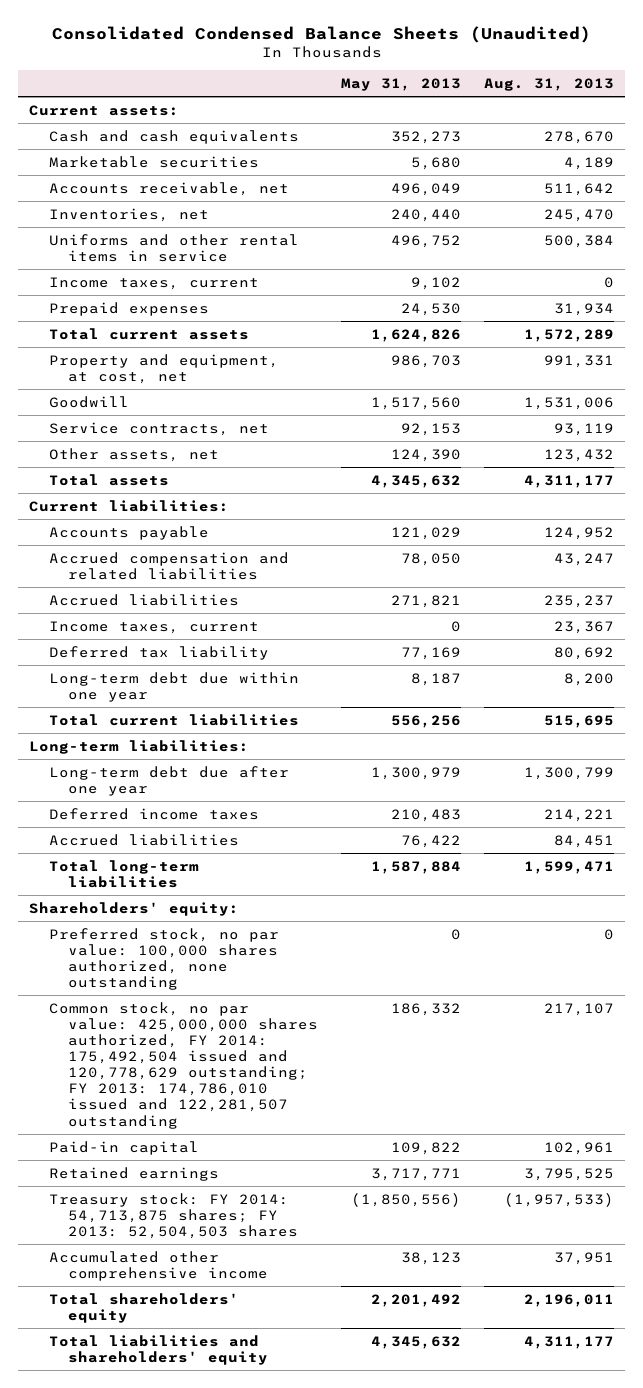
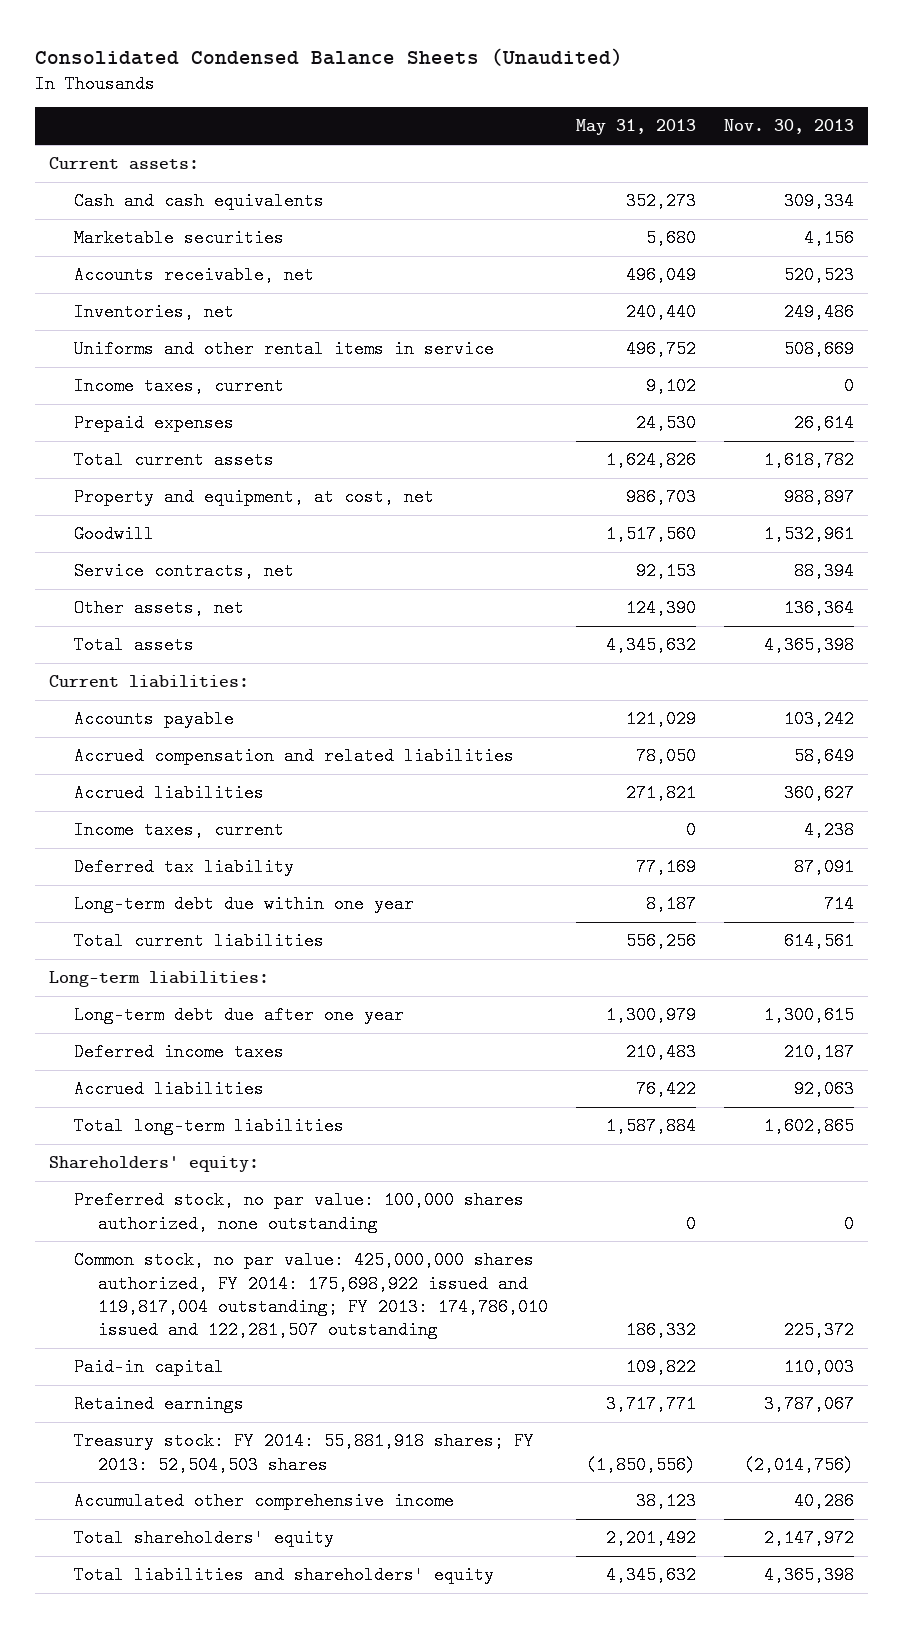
[483,77,614,91] Aug. 31, 2013 -> none
none -> [723,119,854,135] Nov. 30, 2013
[48,1001,319,1129] Common stock, no par value: 425,000,000 shares authorized, FY 2014: 175,492,504 issued and 120,778,629 outstanding; FY 2013: 174,786,010 issued and 122,281,507 outstanding -> [73,1251,549,1340] Common stock, no par value: 425,000,000 shares authorized, FY 2014: 175,698,922 issued and 119,817,004 outstanding; FY 2013: 174,786,010 issued and 122,281,507 outstanding
[48,1192,299,1239] Treasury stock: FY 2014: 54,713,875 shares; FY 2013: 52,504,503 shares -> [73,1432,534,1474] Treasury stock: FY 2014: 55,881,918 shares; FY 2013: 52,504,503 shares

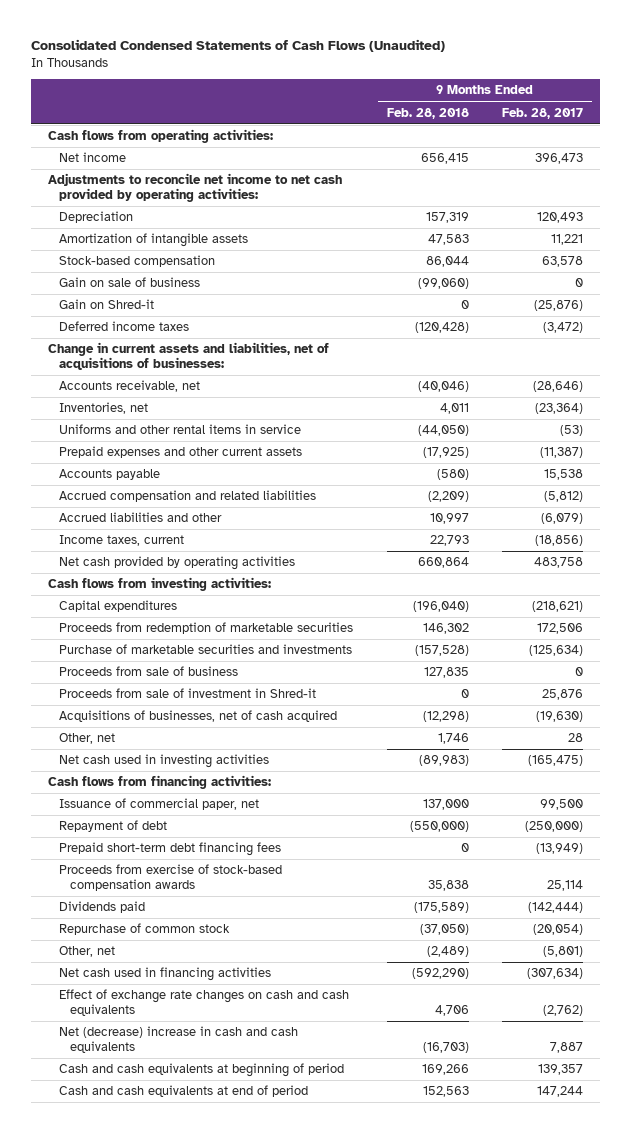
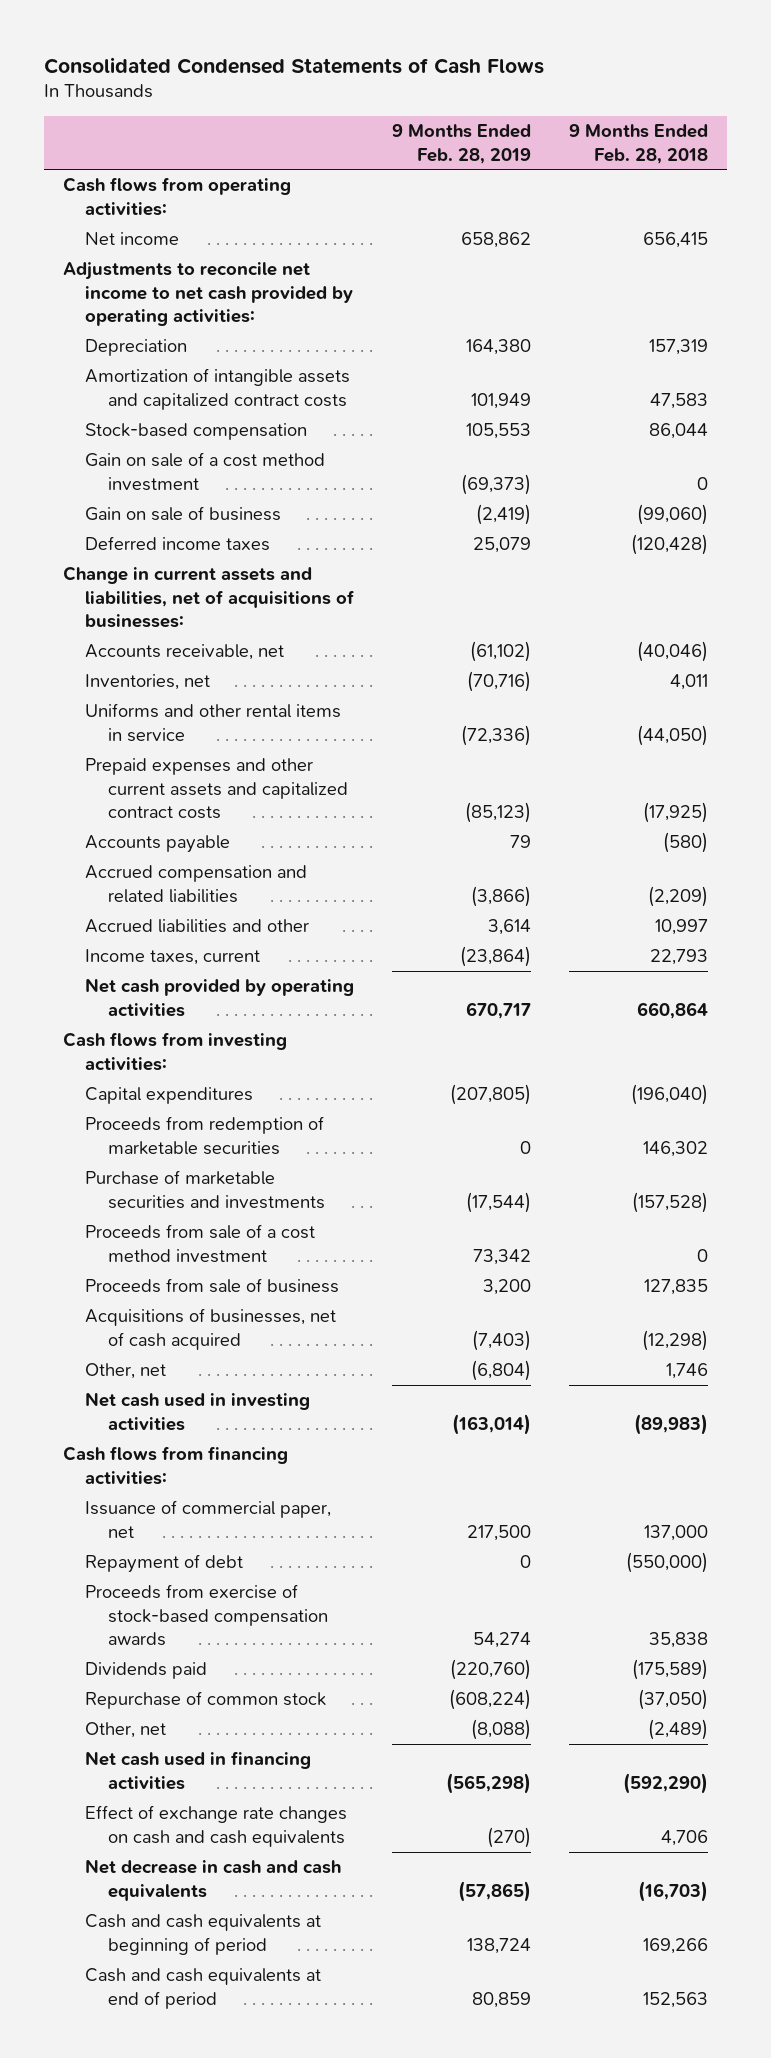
[30,39,445,53] Consolidated Condensed Statements of Cash Flows (Unaudited) -> [43,56,544,74] Consolidated Condensed Statements of Cash Flows
[502,107,584,119] Feb. 28, 2017 -> none
none -> [392,124,532,164] 9 Months Ended Feb. 28, 2019
[58,233,248,248] Amortization of intangible assets -> [85,368,351,410] Amortization of intangible assets and capitalized contract costs
none -> [85,452,326,491] Gain on sale of a cost method investment
[58,299,154,310] Gain on Shred-it -> none
[58,446,302,459] Prepaid expenses and other current assets -> [85,758,348,820] Prepaid expenses and other current assets and capitalized contract costs
none -> [85,1224,316,1263] Proceeds from sale of a cost method investment
[58,688,316,699] Proceeds from sale of investment in Shred-it -> none
[58,842,281,857] Prepaid short-term debt financing fees -> none
[58,1026,298,1053] Net (decrease) increase in cash and cash equivalents -> [85,1859,342,1901] Net decrease in cash and cash equivalents

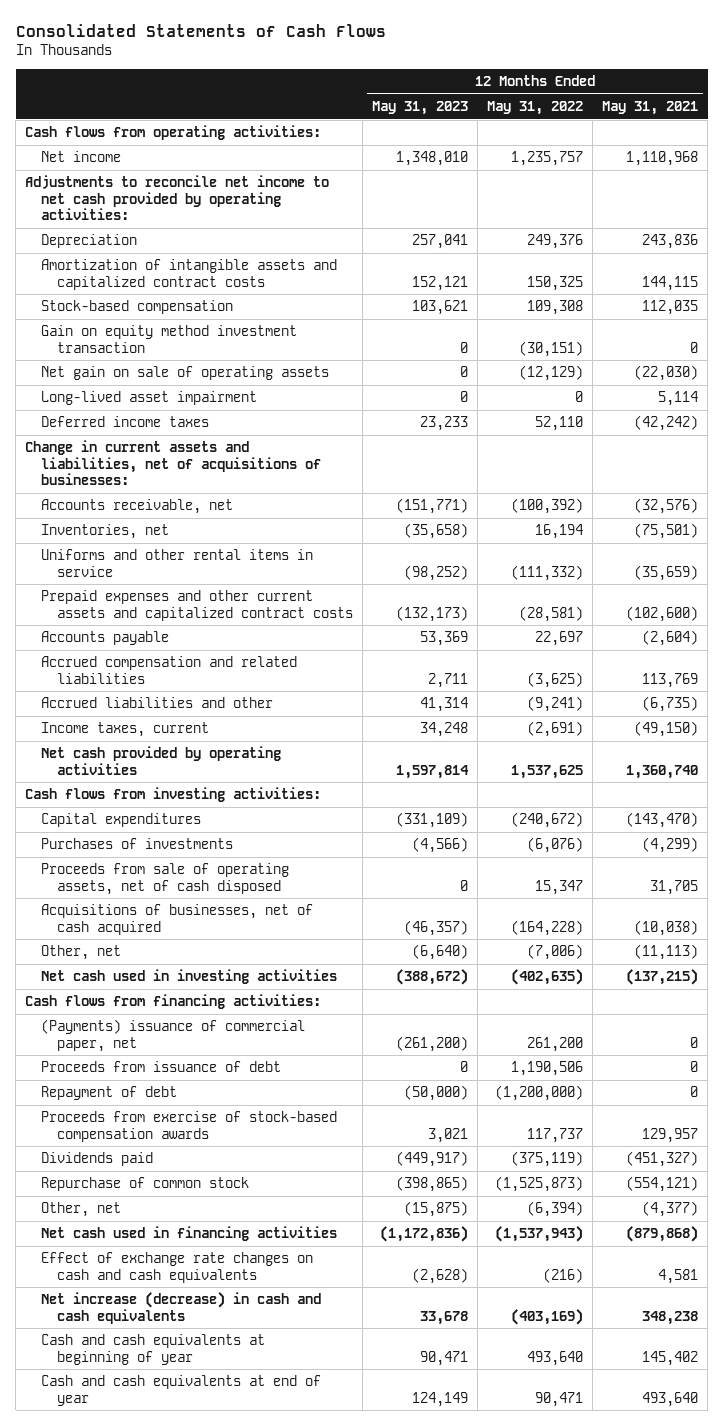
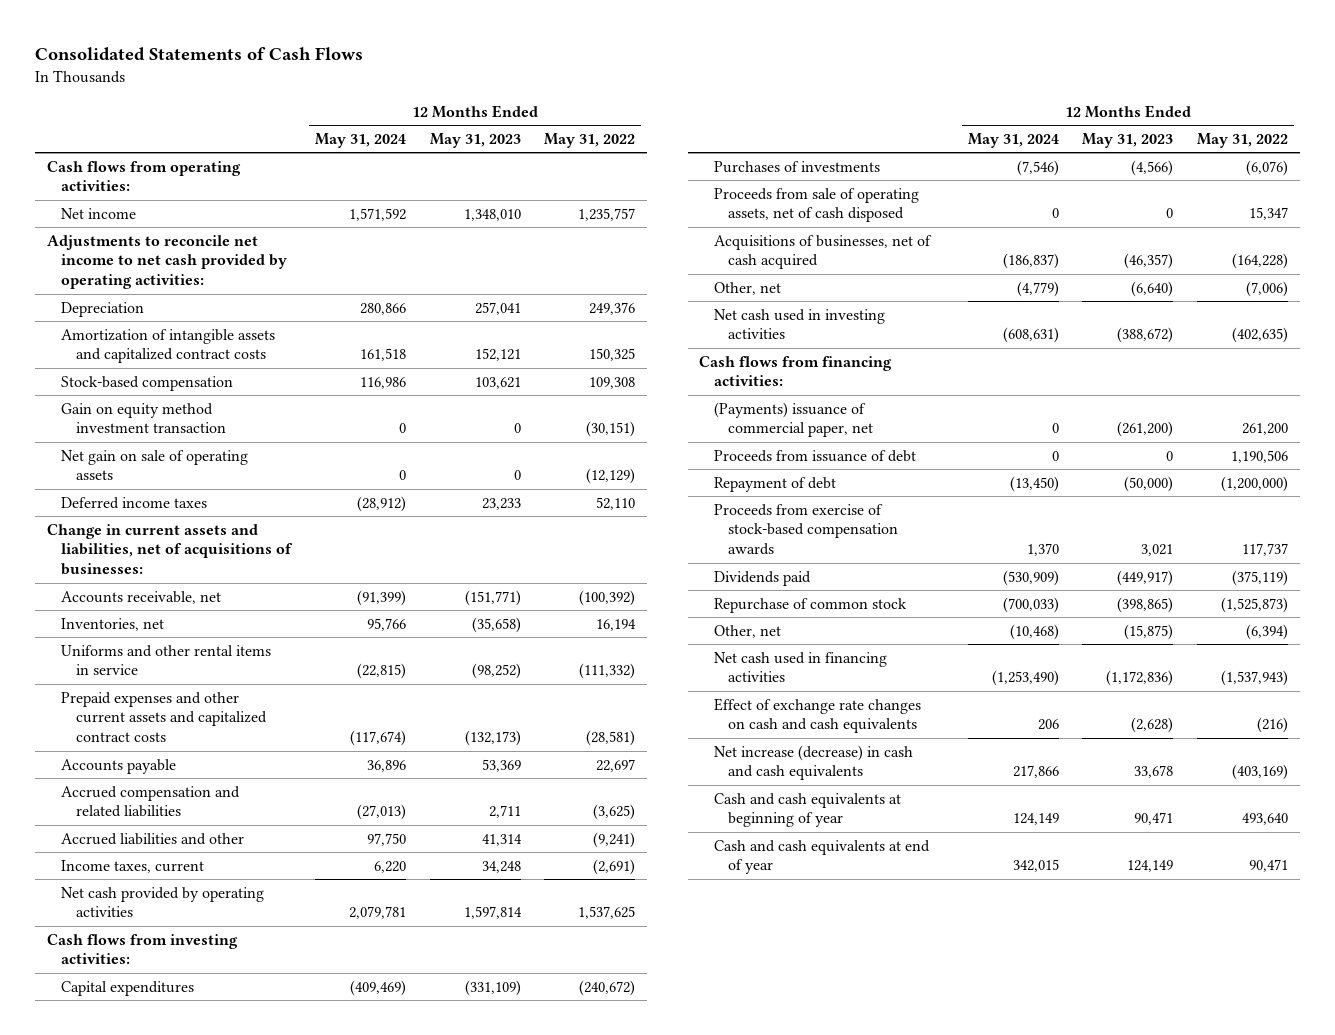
[602,101,699,116] May 31, 2021 -> none
none -> [314,133,406,149] May 31, 2024
[41,391,258,406] Long-lived asset impairment -> none

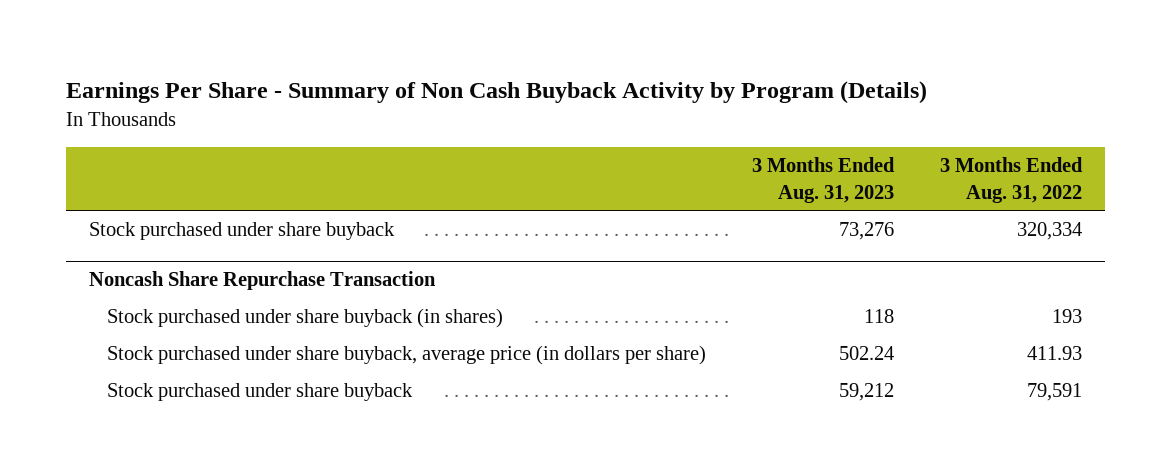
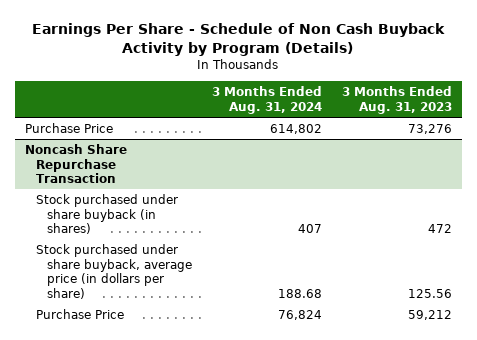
[66,81,928,105] Earnings Per Share - Summary of Non Cash Buyback Activity by Program (Details) -> [32,23,446,56] Earnings Per Share - Schedule of Non Cash Buyback Activity by Program (Details)
[940,156,1084,203] 3 Months Ended Aug. 31, 2022 -> none
none -> [211,86,322,115] 3 Months Ended Aug. 31, 2024
[89,222,396,241] Stock purchased under share buyback -> [25,122,114,133] Purchase Price
[864,309,895,324] 118 -> [427,224,452,234] 472
[839,346,895,361] 502.24 -> [407,289,452,299] 125.56
[107,383,414,402] Stock purchased under share buyback -> [36,308,125,319] Purchase Price

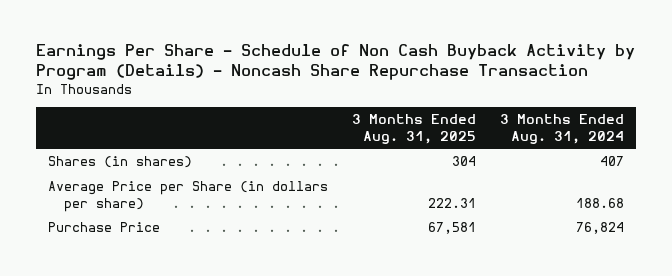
[32,23,446,56] Earnings Per Share - Schedule of Non Cash Buyback Activity by Program (Details) -> [35,43,635,81] Earnings Per Share - Schedule of Non Cash Buyback Activity by Program (Details) - Noncash Share Repurchase Transaction
[341,86,452,115] 3 Months Ended Aug. 31, 2023 -> none
none -> [351,114,476,144] 3 Months Ended Aug. 31, 2025
[25,122,114,133] Purchase Price -> none
[25,143,128,184] Noncash Share Repurchase Transaction -> none
[36,193,179,235] Stock purchased under share buyback (in shares) -> [47,156,192,169] Shares (in shares)
[36,243,192,300] Stock purchased under share buyback, average price (in dollars per share) -> [47,181,328,213] Average Price per Share (in dollars per share)

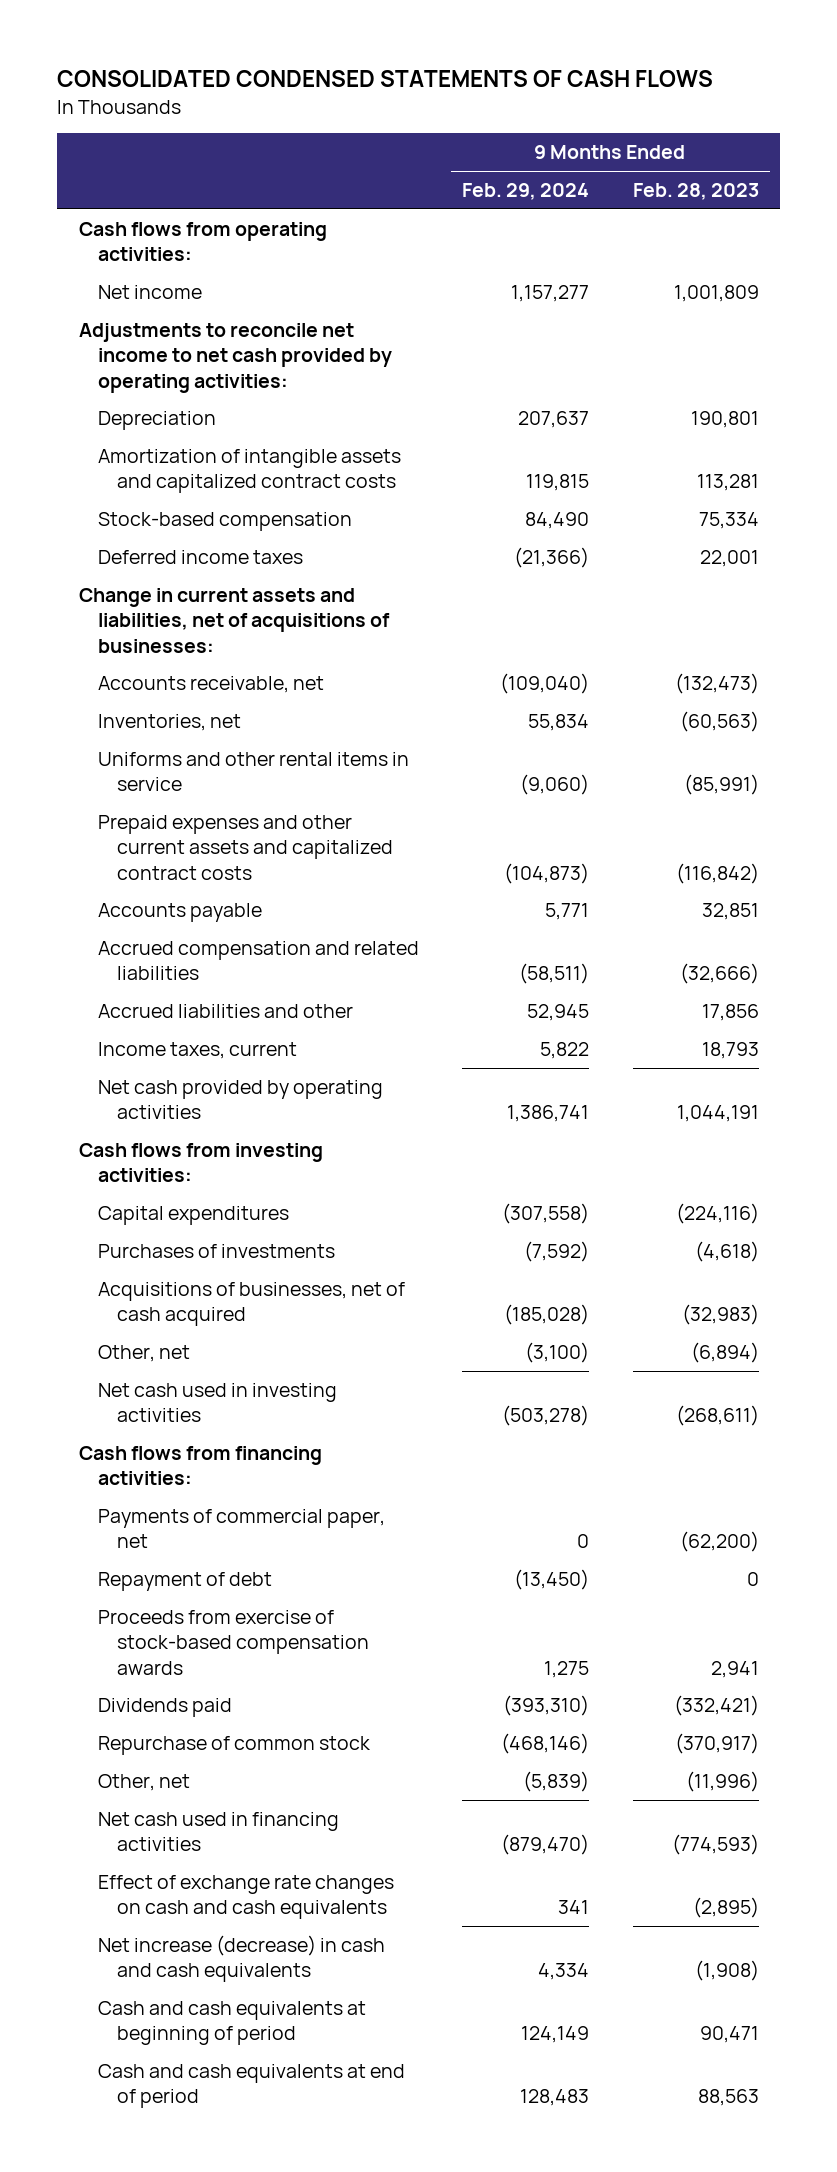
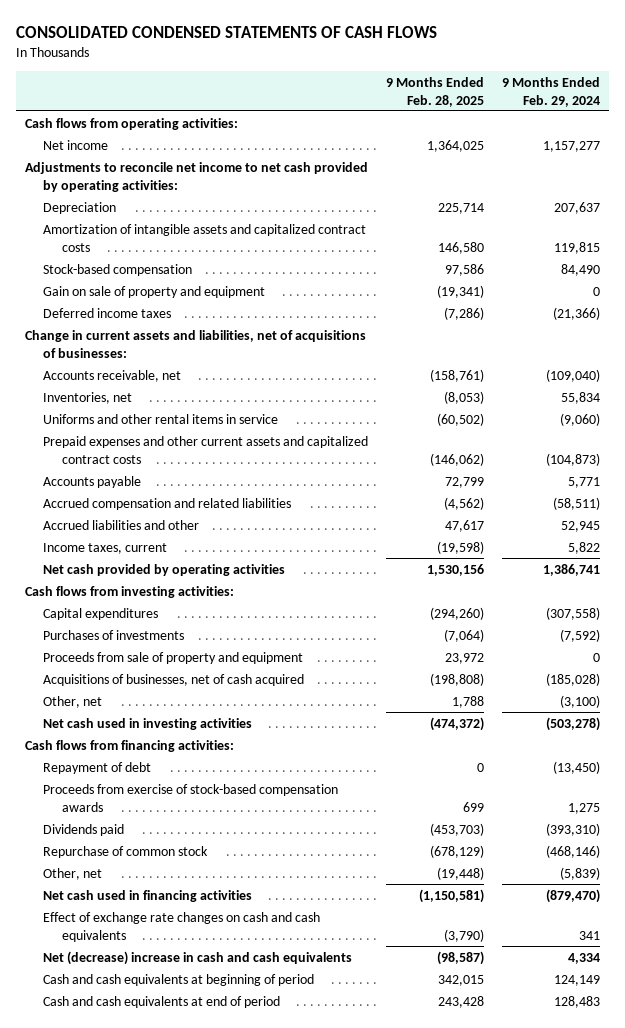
[632,183,759,201] Feb. 28, 2023 -> none
none -> [386,76,485,107] 9 Months Ended Feb. 28, 2025
none -> [43,285,266,298] Gain on sale of property and equipment
none -> [43,651,304,664] Proceeds from sale of property and equipment
[97,1509,385,1549] Payments of commercial paper, net -> none
[97,1935,385,1983] Net increase (decrease) in cash and cash equivalents -> [43,950,353,965] Net (decrease) increase in cash and cash equivalents

